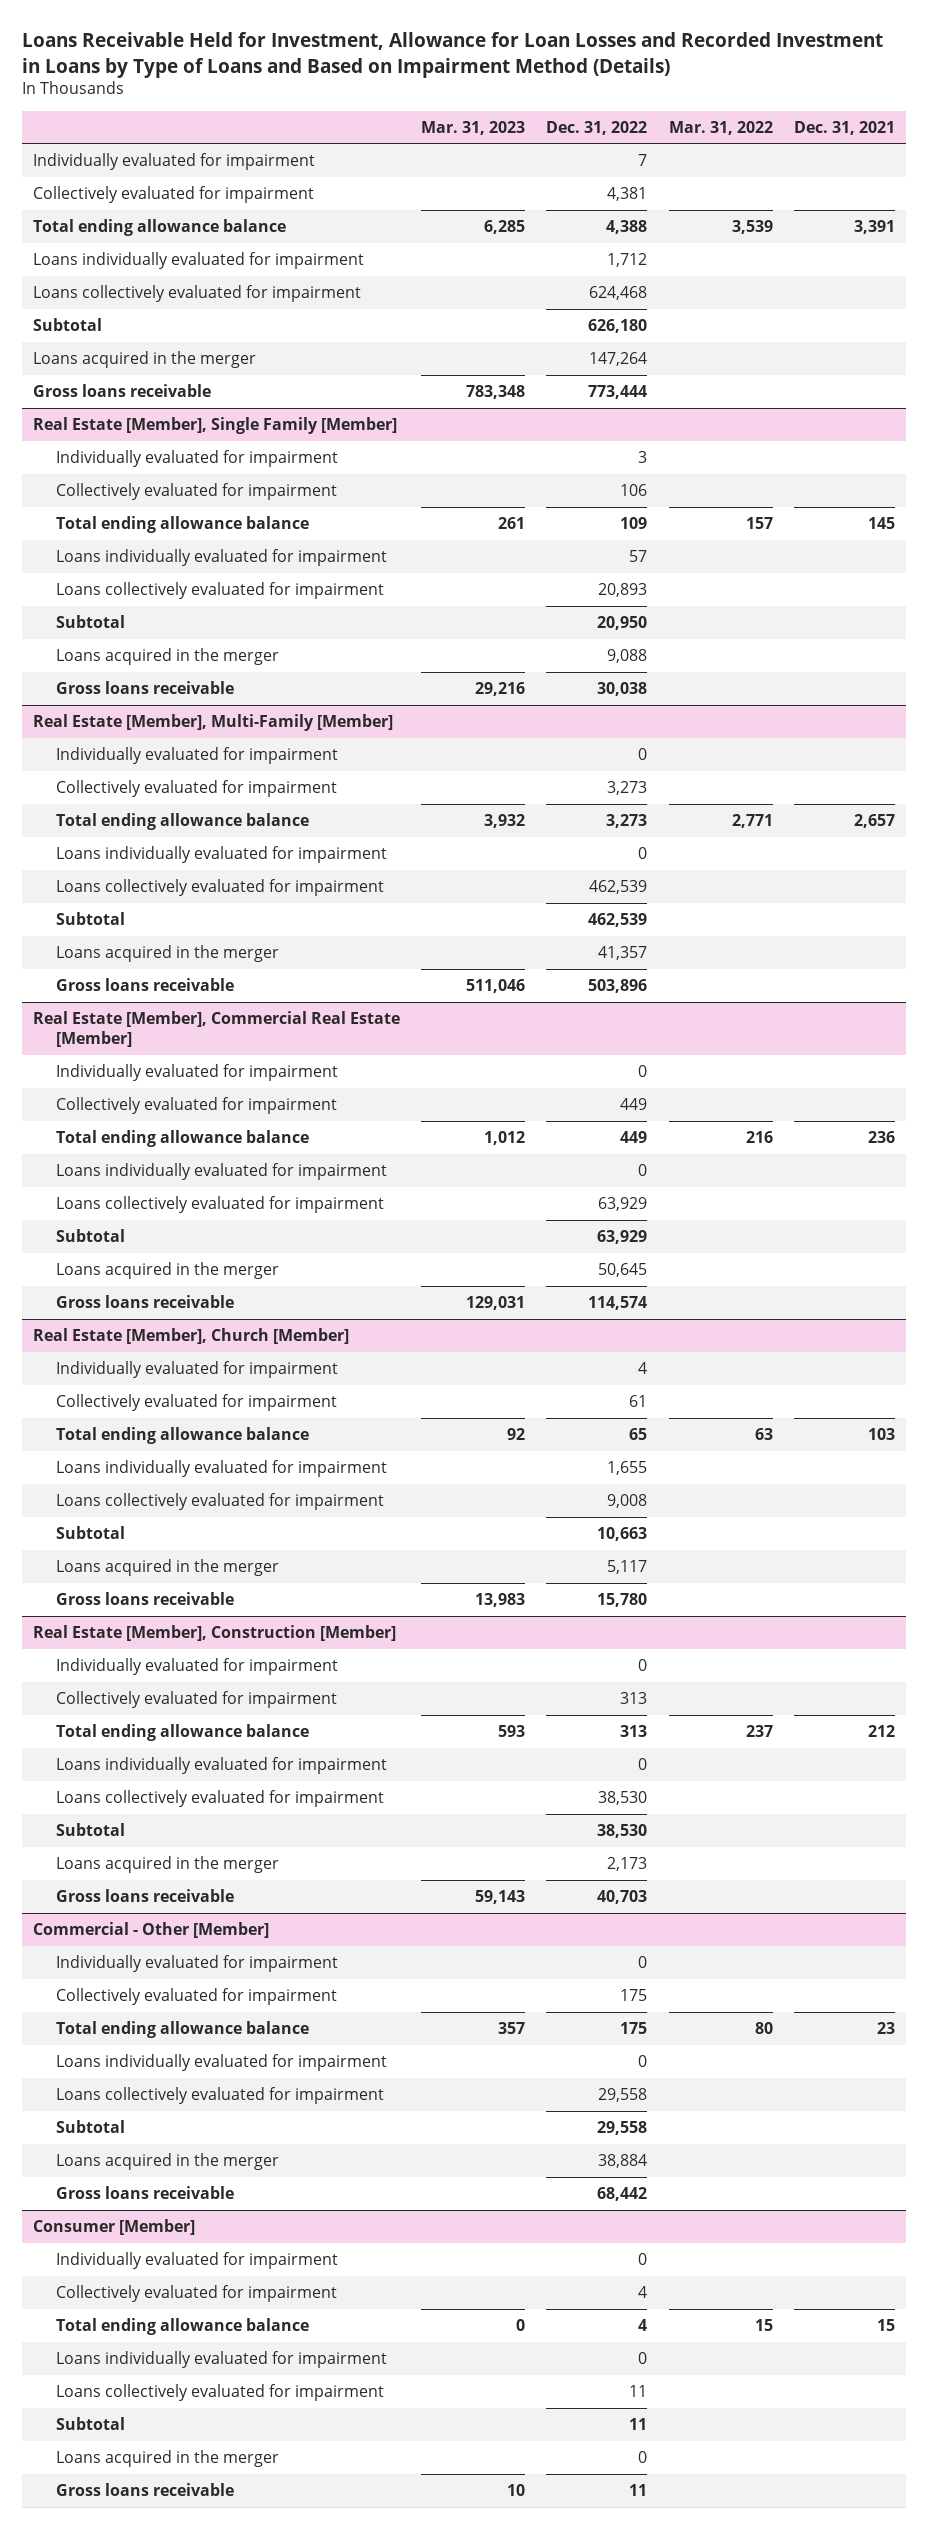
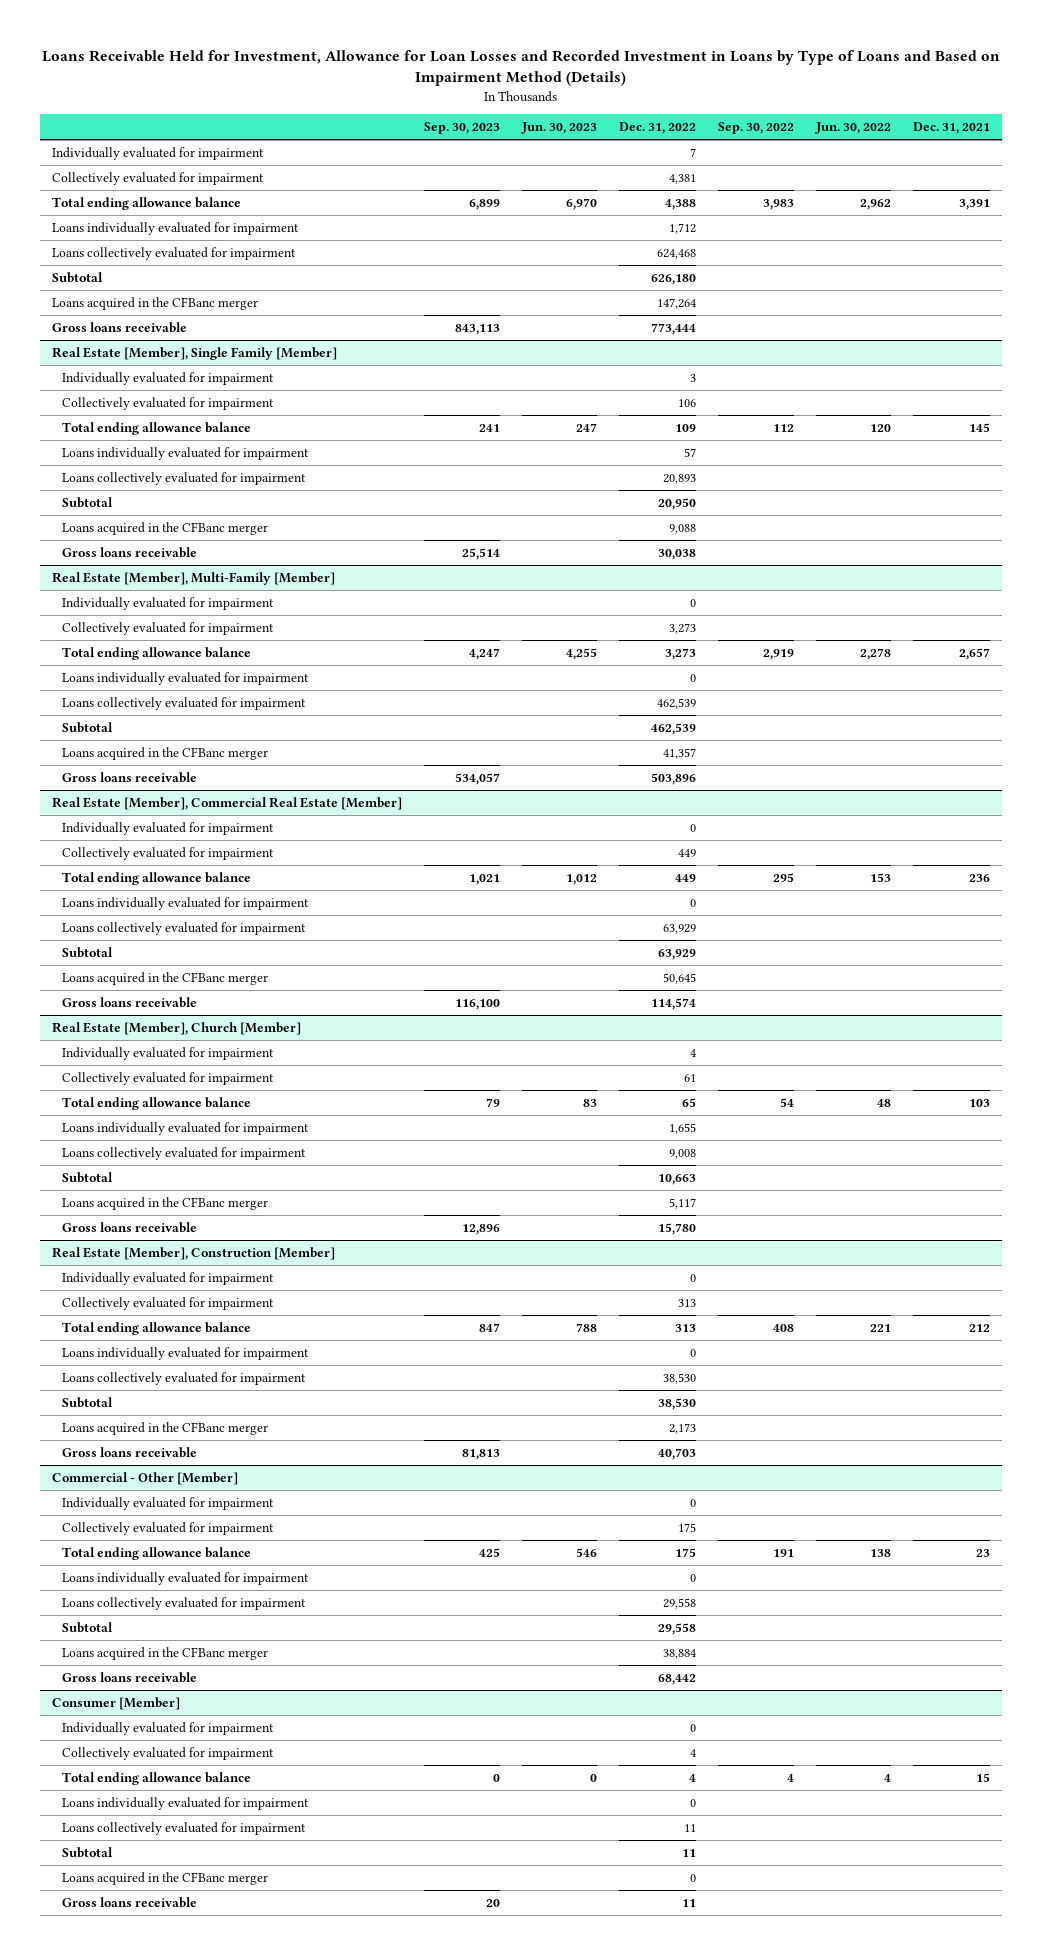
[421,120,526,135] Mar. 31, 2023 -> none
[668,120,773,135] Mar. 31, 2022 -> none
none -> [423,122,500,135] Sep. 30, 2023
none -> [520,122,597,135] Jun. 30, 2023
none -> [718,122,795,135] Sep. 30, 2022
none -> [815,122,892,135] Jun. 30, 2022
[32,351,256,369] Loans acquired in the merger -> [51,296,258,310] Loans acquired in the CFBanc merger
[56,648,280,666] Loans acquired in the merger -> [61,521,268,535] Loans acquired in the CFBanc merger
[56,945,280,963] Loans acquired in the merger -> [61,746,268,760] Loans acquired in the CFBanc merger
[56,1262,280,1280] Loans acquired in the merger -> [61,971,268,985] Loans acquired in the CFBanc merger
[56,1559,280,1577] Loans acquired in the merger -> [61,1196,268,1210] Loans acquired in the CFBanc merger
[56,1856,280,1874] Loans acquired in the merger -> [61,1421,268,1435] Loans acquired in the CFBanc merger
[56,2153,280,2171] Loans acquired in the merger -> [61,1646,268,1660] Loans acquired in the CFBanc merger
[56,2450,280,2468] Loans acquired in the merger -> [61,1871,268,1885] Loans acquired in the CFBanc merger

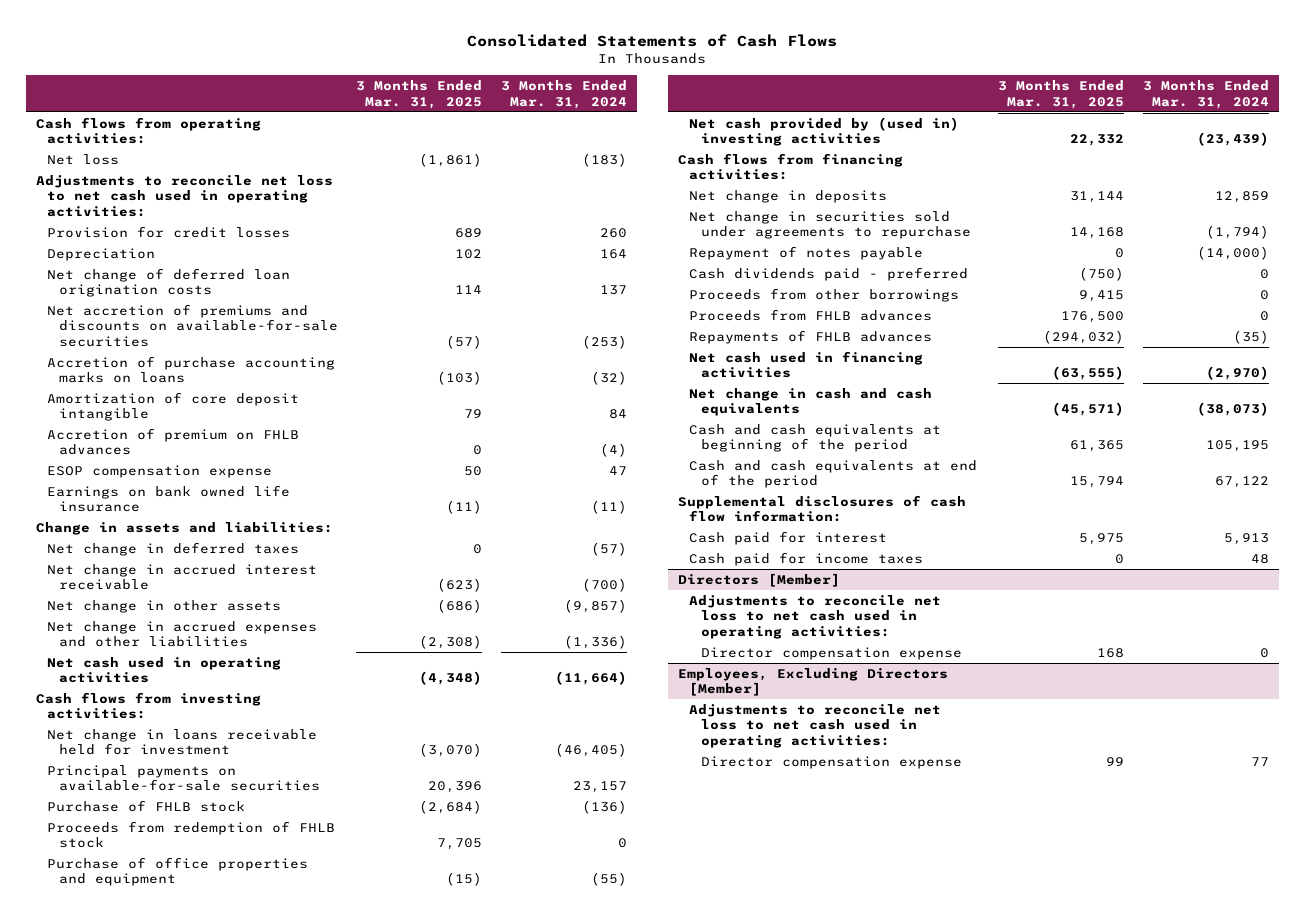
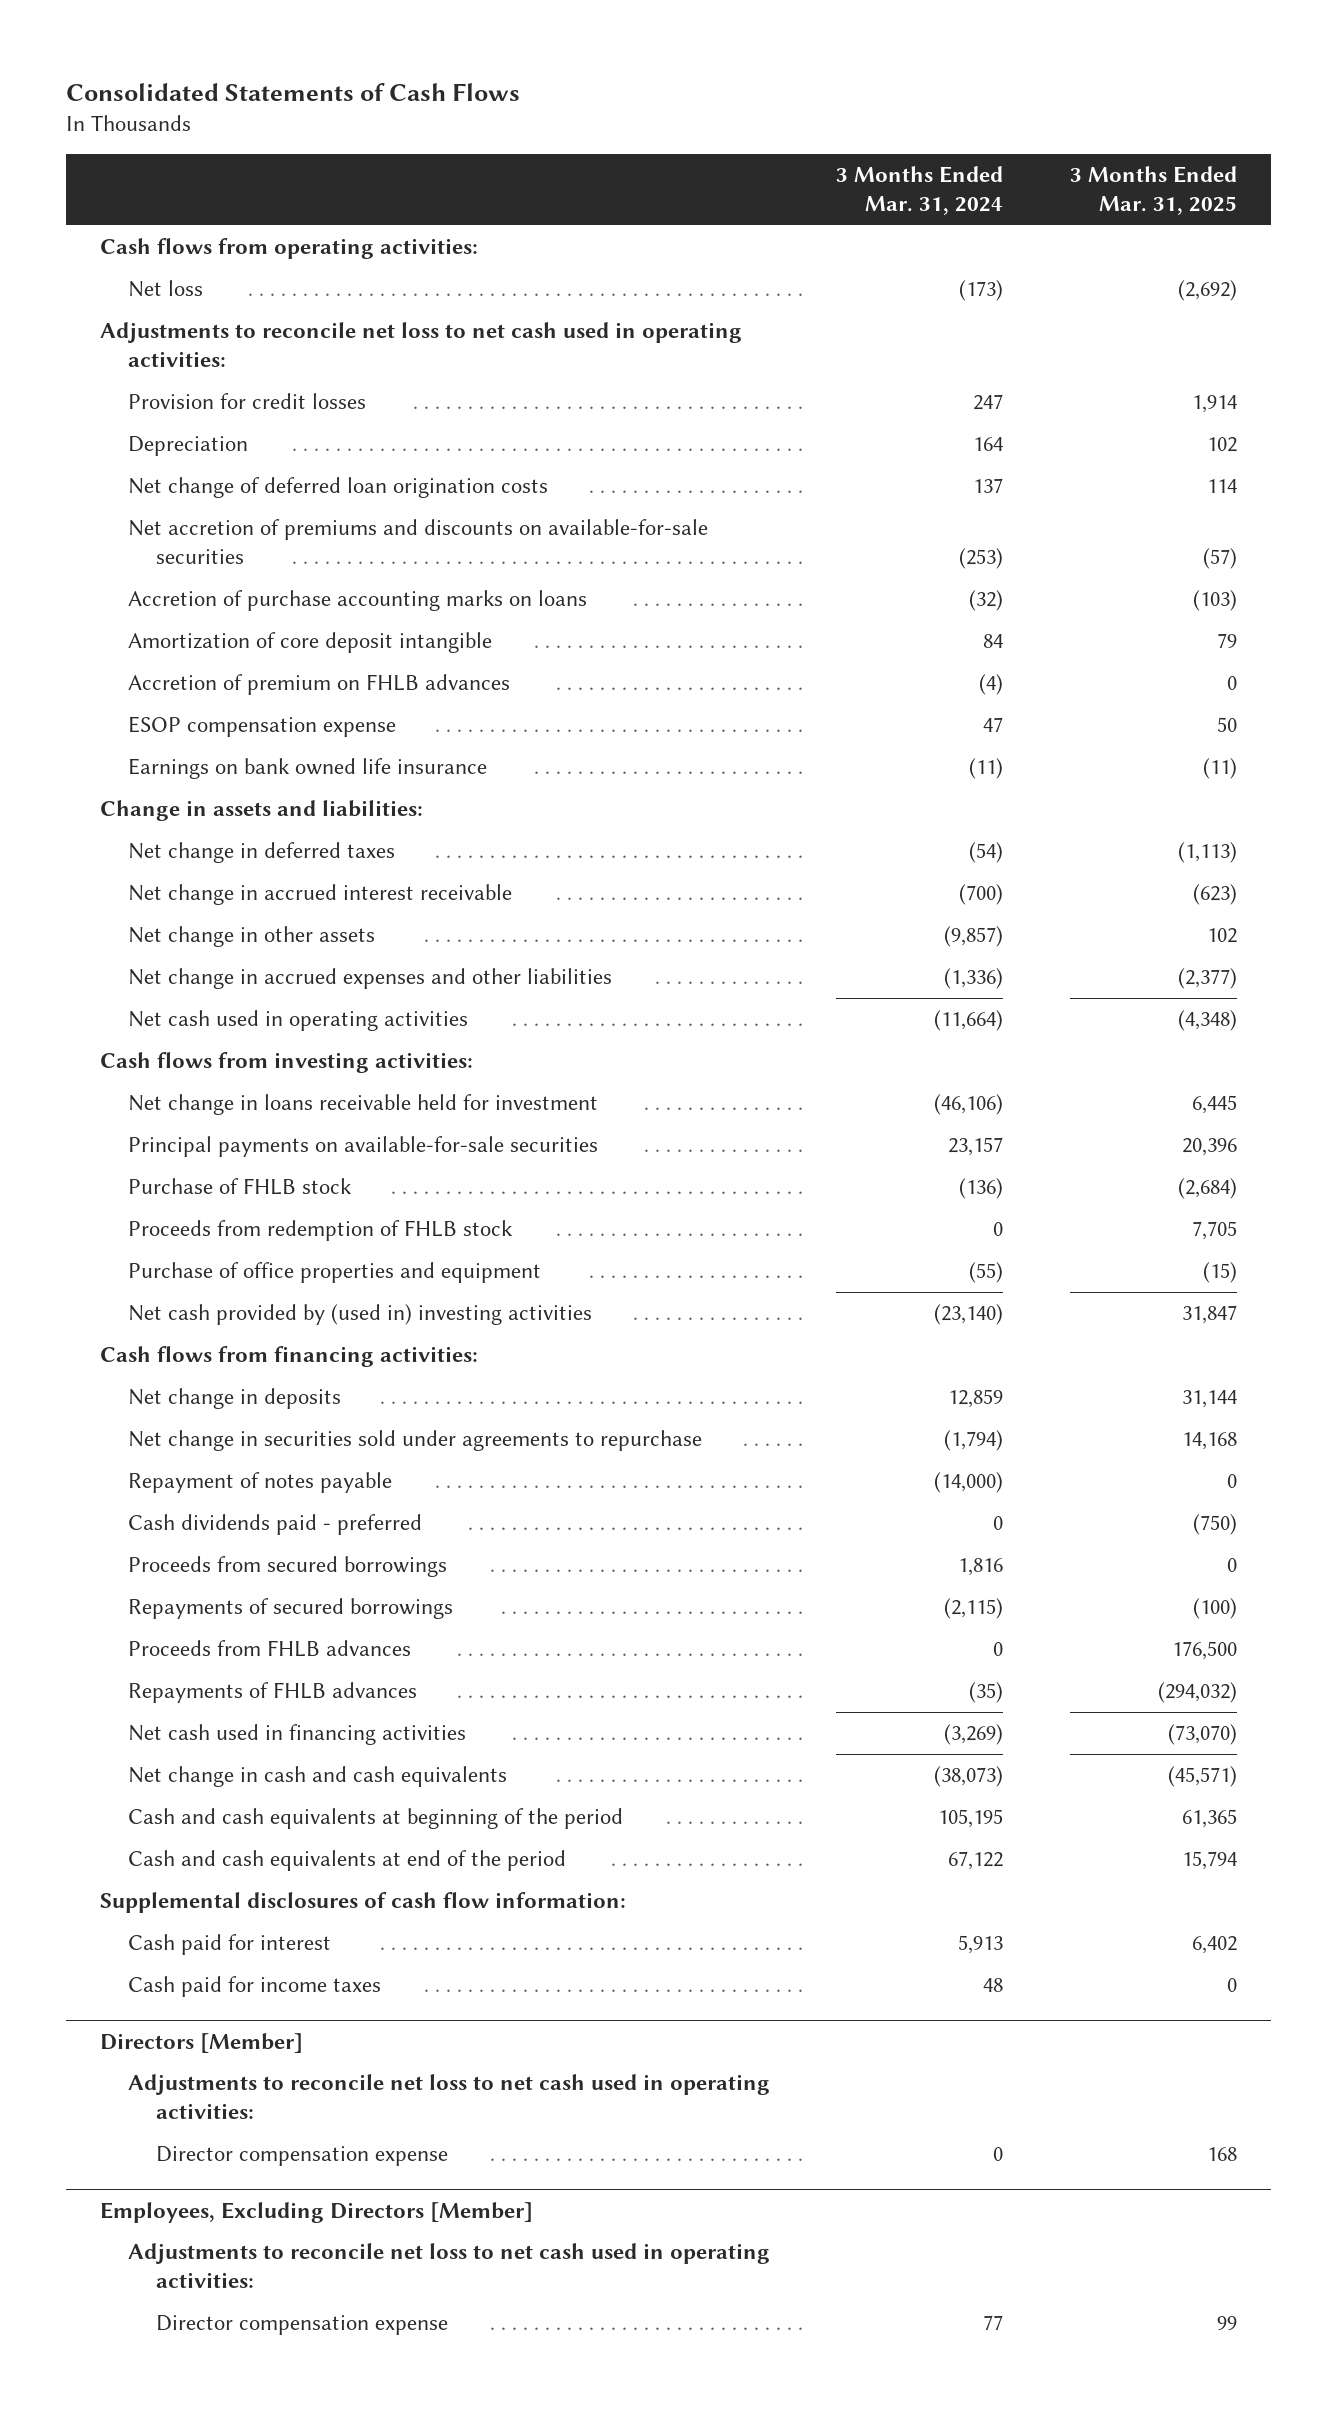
[419,152,483,167] (1,861) -> [1178,280,1238,302] (2,692)
[582,152,628,167] (183) -> [959,280,1004,302] (173)
[455,227,483,238] 689 -> [1192,395,1238,414] 1,914
[600,227,628,238] 260 -> [973,394,1004,411] 247
[473,543,483,554] 0 -> [1178,842,1238,864] (1,113)
[591,541,628,556] (57) -> [969,842,1004,864] (54)
[437,598,483,613] (686) -> [1207,928,1238,944] 102
[419,635,483,650] (2,308) -> [1178,968,1238,990] (2,377)
[419,743,483,758] (3,070) -> [1192,1095,1238,1115] 6,445
[555,743,628,758] (46,405) -> [934,1094,1004,1116] (46,106)
[1070,134,1125,147] 22,332 -> [1182,1305,1238,1325] 31,847
[1197,132,1270,147] (23,439) -> [934,1304,1004,1326] (23,140)
[689,287,960,302] Proceeds from other borrowings -> [127,1556,447,1578] Proceeds from secured borrowings
[1079,289,1125,302] 9,415 -> [1227,1558,1238,1573] 0
[1260,289,1270,300] 0 -> [958,1558,1004,1577] 1,816
none -> [127,1598,453,1620] Repayments of secured borrowings
[1052,366,1125,381] (63,555) -> [1168,1724,1238,1746] (73,070)
[1206,366,1270,381] (2,970) -> [944,1724,1004,1746] (3,269)
[1079,532,1125,545] 5,975 -> [1192,1936,1238,1955] 6,402

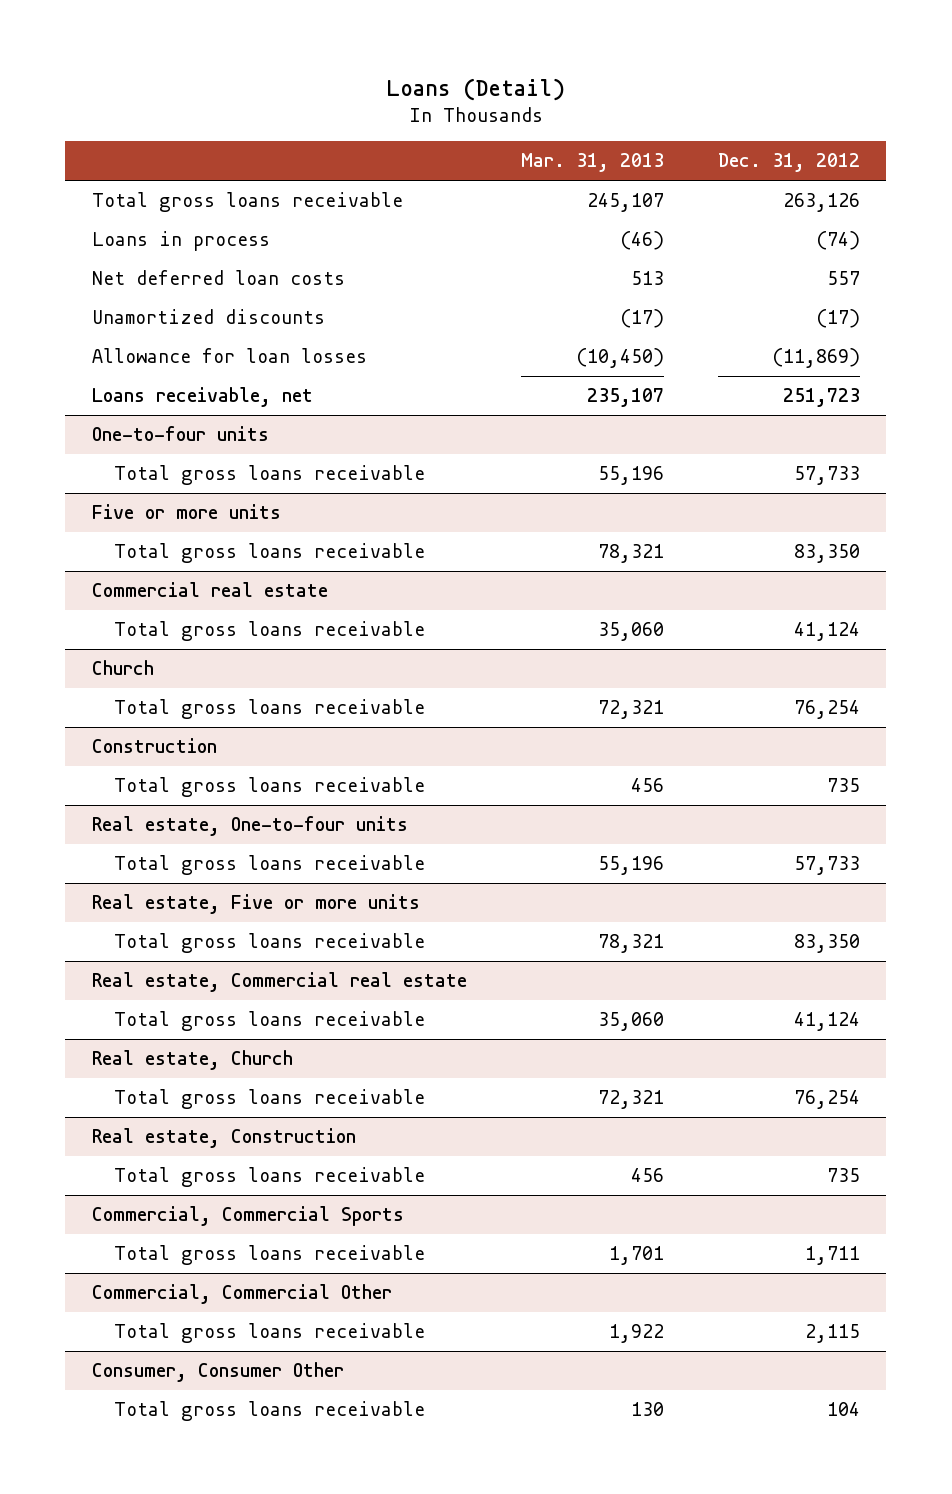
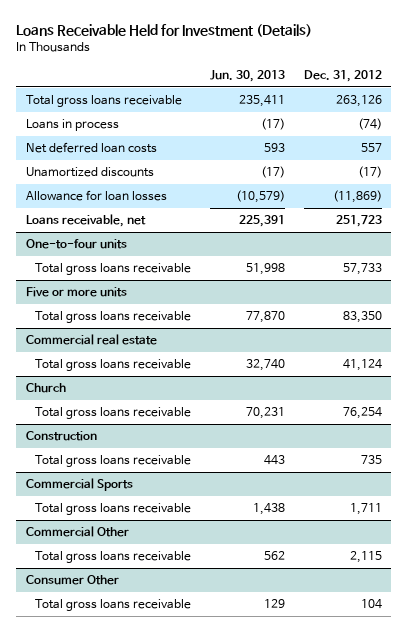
[385,77,565,101] Loans (Detail) -> [16,23,313,37] Loans Receivable Held for Investment (Details)
[520,153,664,173] Mar. 31, 2013 -> none
none -> [209,70,285,83] Jun. 30, 2013
[92,816,409,837] Real estate, One-to-four units -> none
[113,855,425,876] Total gross loans receivable -> none
[92,894,421,915] Real estate, Five or more units -> none
[113,933,425,954] Total gross loans receivable -> none
[92,972,468,993] Real estate, Commercial real estate -> none
[113,1011,425,1032] Total gross loans receivable -> none
[92,1050,294,1071] Real estate, Church -> none
[113,1089,425,1110] Total gross loans receivable -> none
[92,1128,357,1149] Real estate, Construction -> none
[113,1167,425,1188] Total gross loans receivable -> none
[92,1206,405,1227] Commercial, Commercial Sports -> [25,478,133,492] Commercial Sports
[92,1284,393,1305] Commercial, Commercial Other -> [25,526,129,538] Commercial Other
[92,1362,345,1383] Consumer, Consumer Other -> [25,575,119,586] Consumer Other

